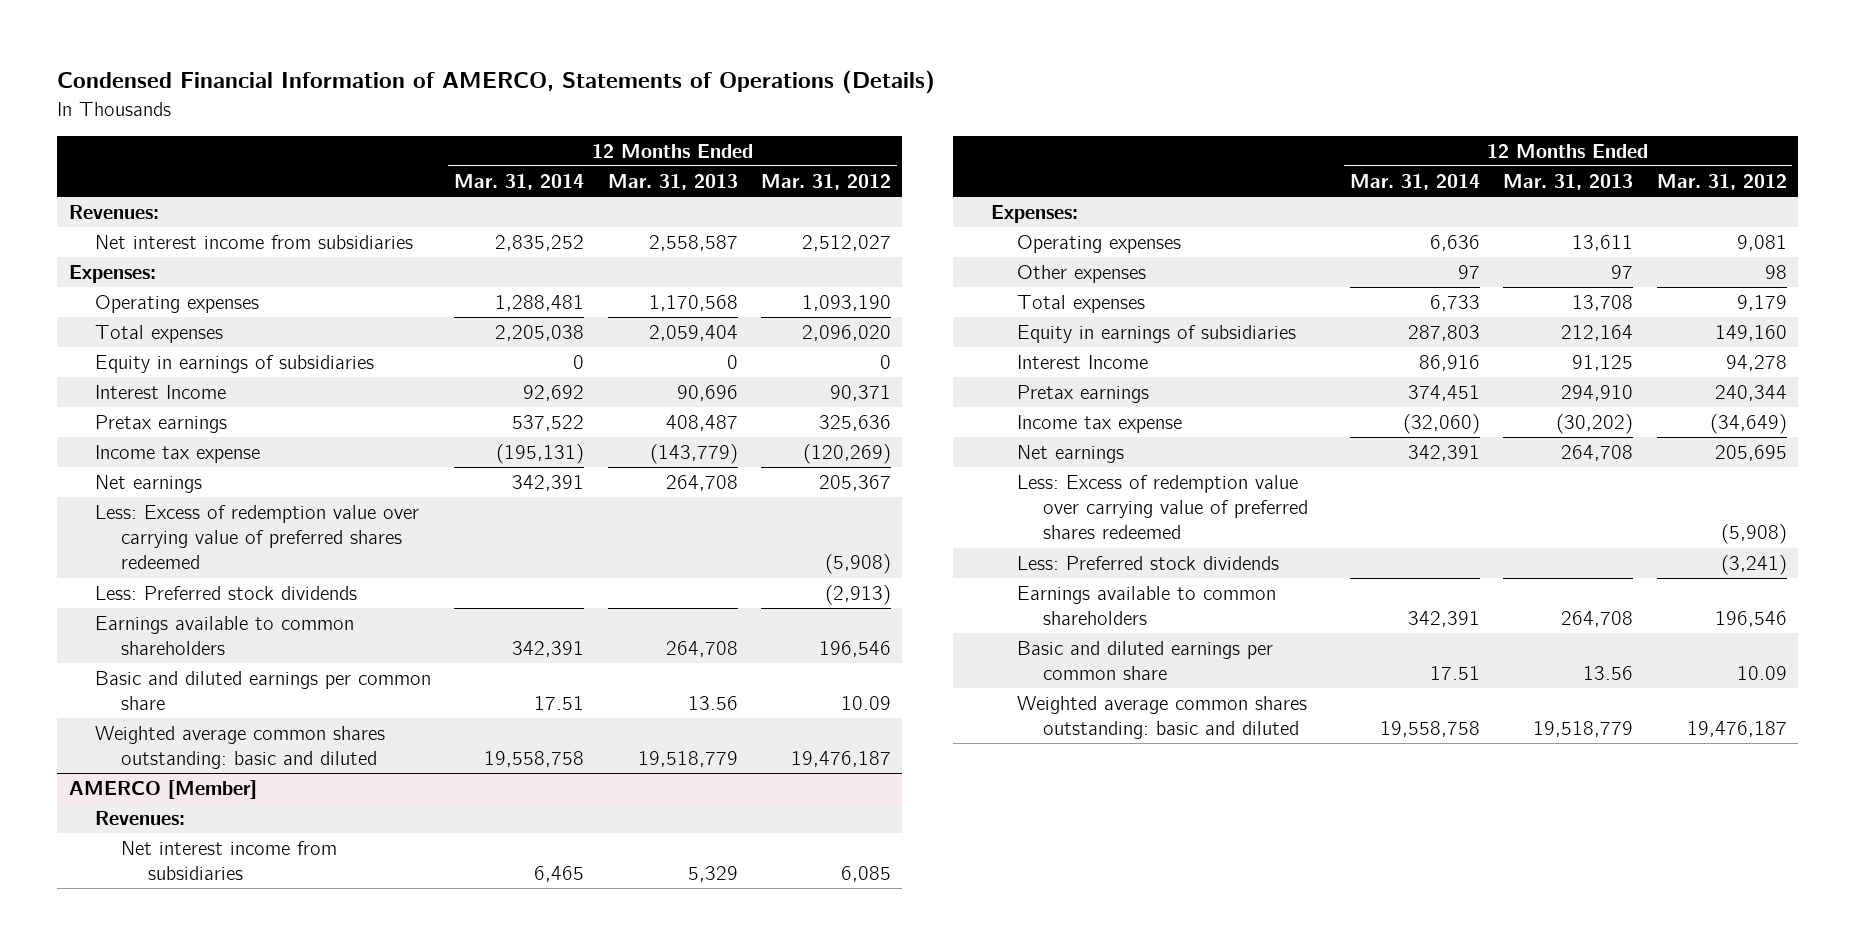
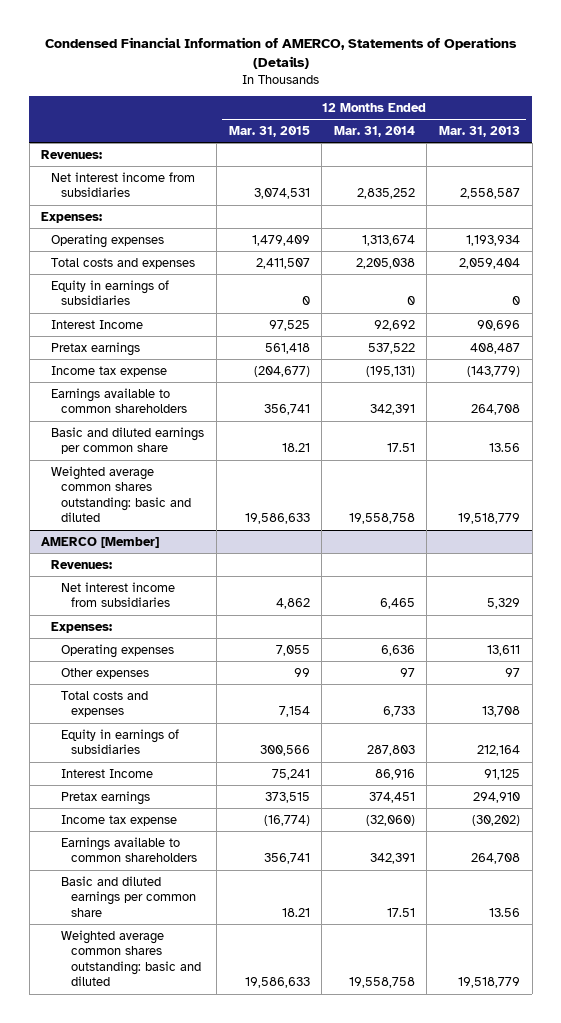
[760,173,891,190] Mar. 31, 2012 -> none
none -> [228,126,310,138] Mar. 31, 2015
[495,295,585,312] 1,288,481 -> [361,234,415,246] 1,313,674
[648,295,738,312] 1,170,568 -> [465,234,520,246] 1,193,934
[94,325,223,344] Total expenses -> [51,257,196,269] Total costs and expenses
[94,475,202,494] Net earnings -> none
[94,505,419,570] Less: Excess of redemption value over carrying value of preferred shares redeemed -> none
[94,586,357,601] Less: Preferred stock dividends -> none
[1017,295,1146,314] Total expenses -> [61,690,149,718] Total costs and expenses
[1017,445,1125,464] Net earnings -> none
[1017,475,1309,540] Less: Excess of redemption value over carrying value of preferred shares redeemed -> none
[1017,556,1280,571] Less: Preferred stock dividends -> none

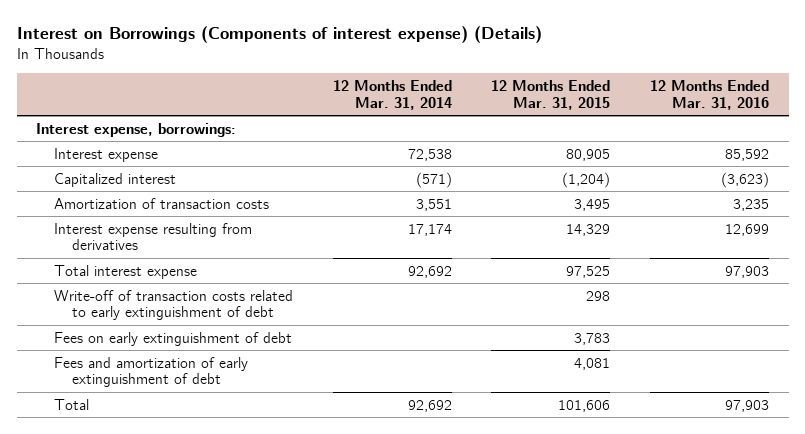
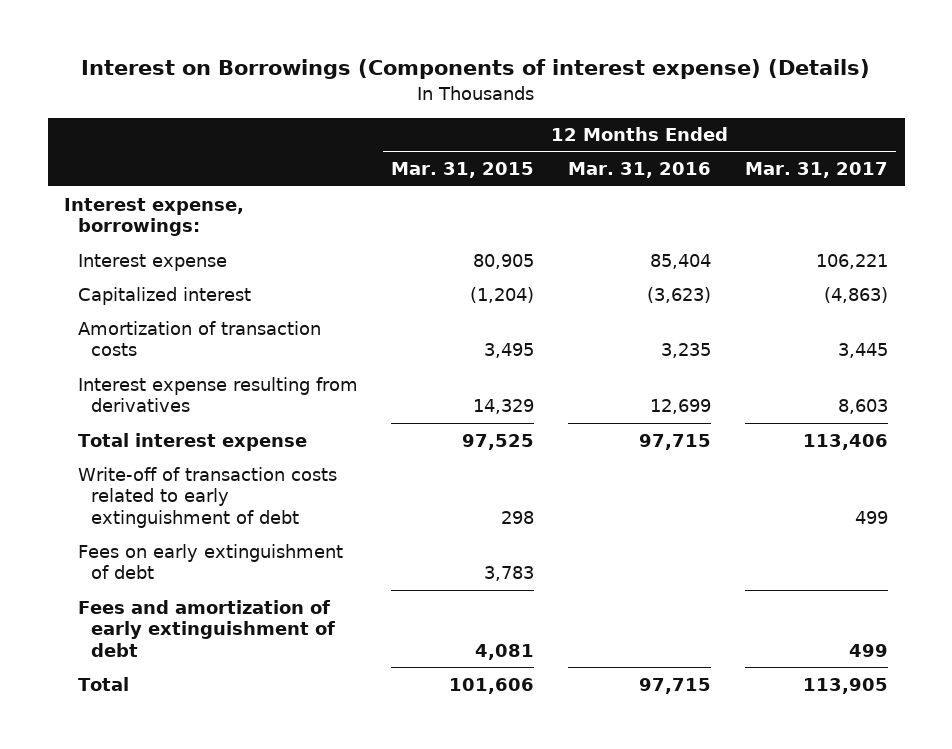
[332,79,452,110] 12 Months Ended Mar. 31, 2014 -> none
none -> [744,162,888,179] Mar. 31, 2017
[724,148,769,161] 85,592 -> [650,253,712,269] 85,404
[724,265,769,278] 97,903 -> [639,433,712,450] 97,715
[724,399,769,412] 97,903 -> [639,677,712,694] 97,715

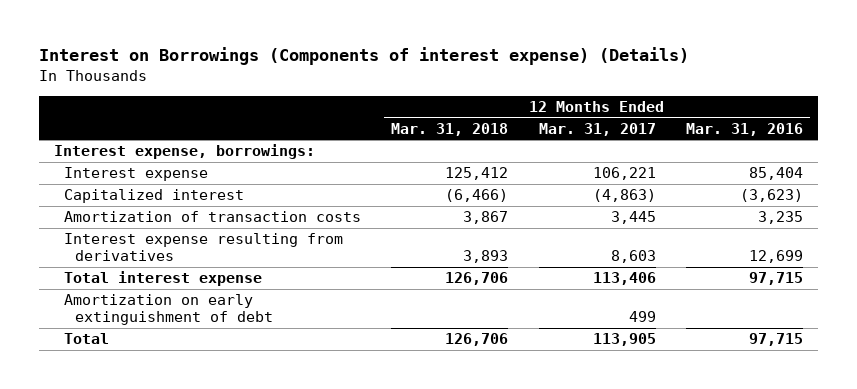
[391,162,535,179] Mar. 31, 2015 -> none
none -> [391,122,509,136] Mar. 31, 2018
[77,543,343,580] Fees on early extinguishment of debt -> none
[77,599,335,657] Fees and amortization of early extinguishment of debt -> none
[77,466,337,528] Write-off of transaction costs related to early extinguishment of debt -> [64,294,273,326] Amortization on early extinguishment of debt

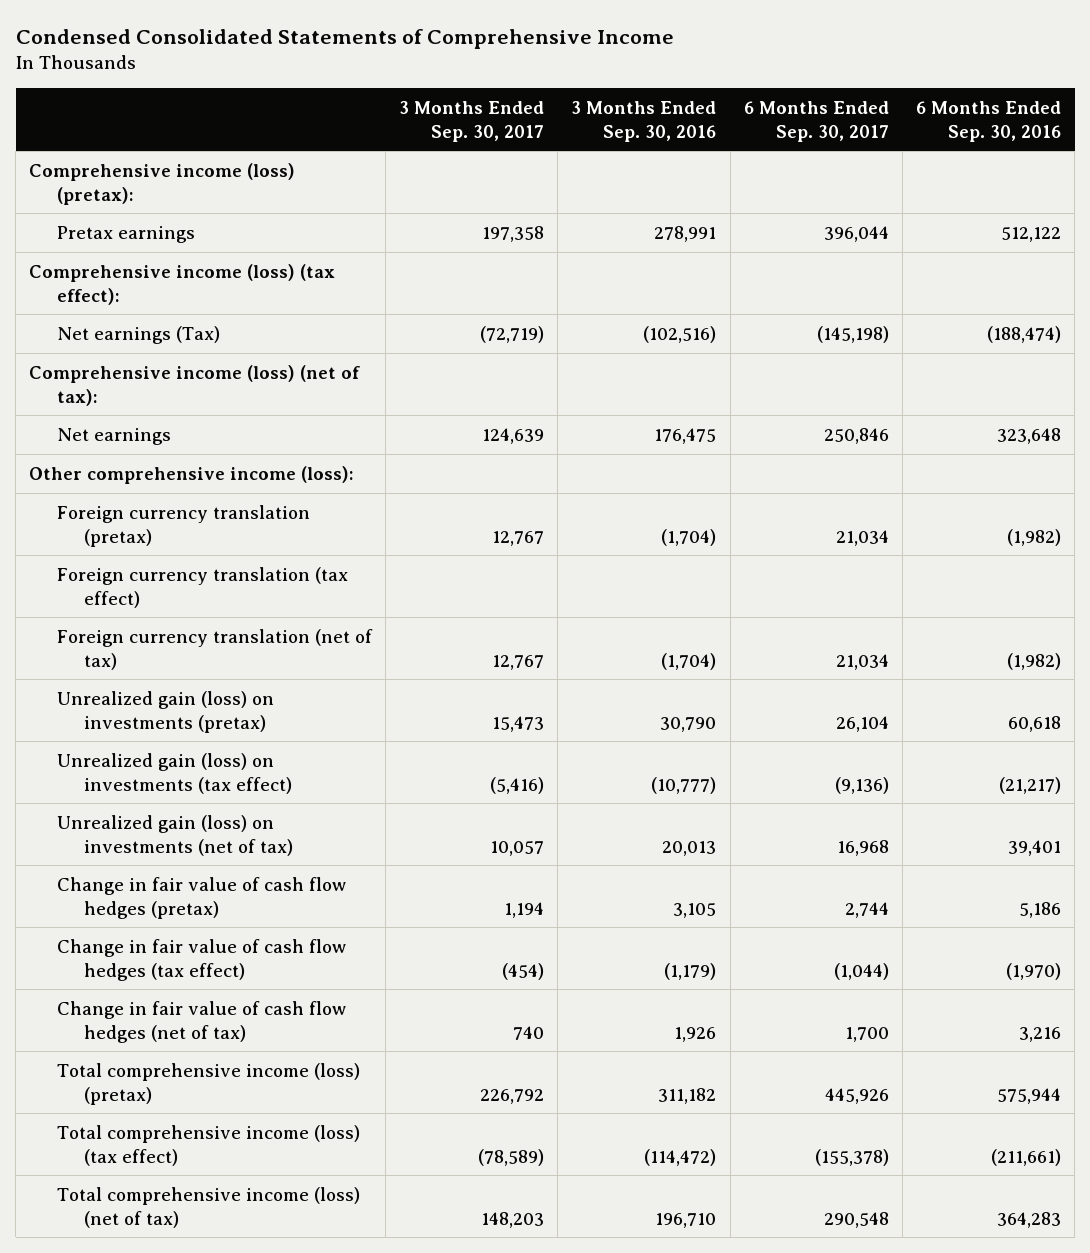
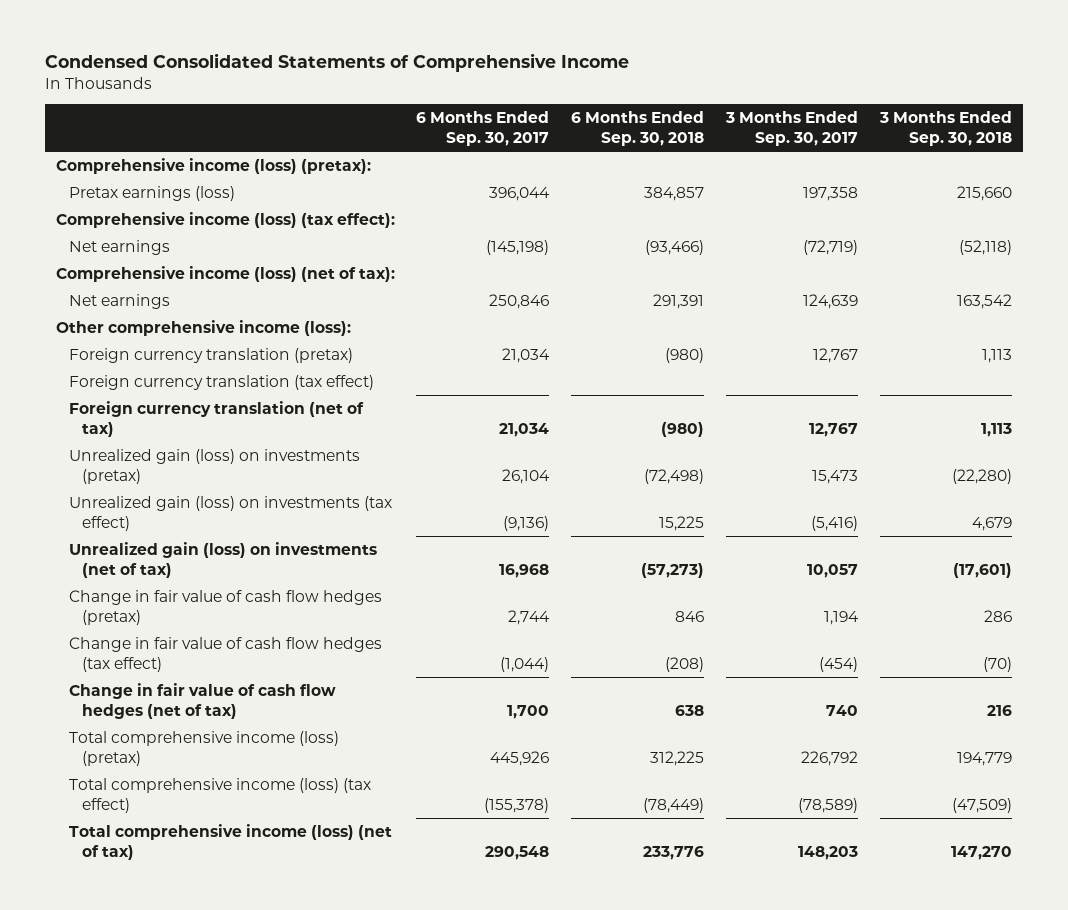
[571,100,717,142] 3 Months Ended Sep. 30, 2016 -> none
[916,100,1062,142] 6 Months Ended Sep. 30, 2016 -> none
none -> [571,111,705,146] 6 Months Ended Sep. 30, 2018
none -> [879,111,1013,146] 3 Months Ended Sep. 30, 2018
[56,225,195,243] Pretax earnings -> [68,186,235,202] Pretax earnings (loss)
[56,325,220,344] Net earnings (Tax) -> [68,240,170,256] Net earnings

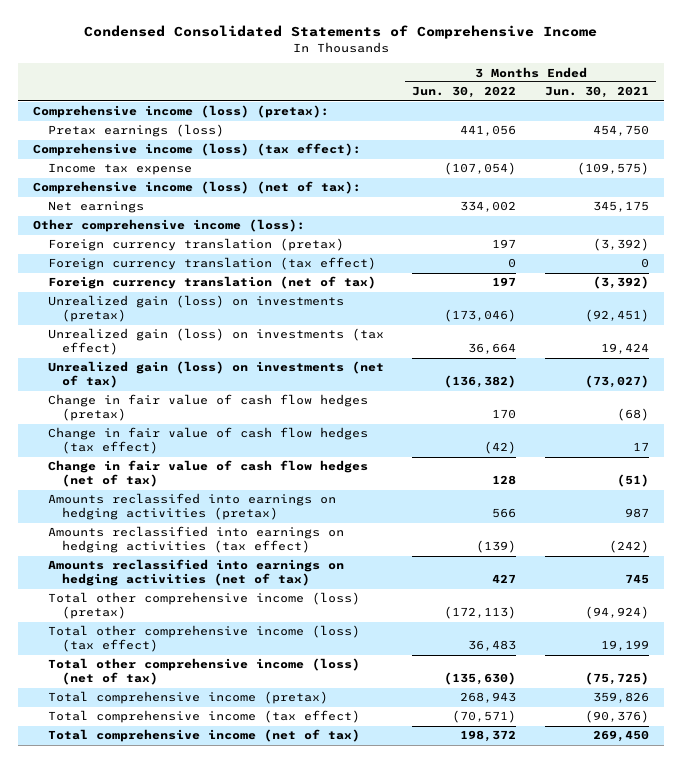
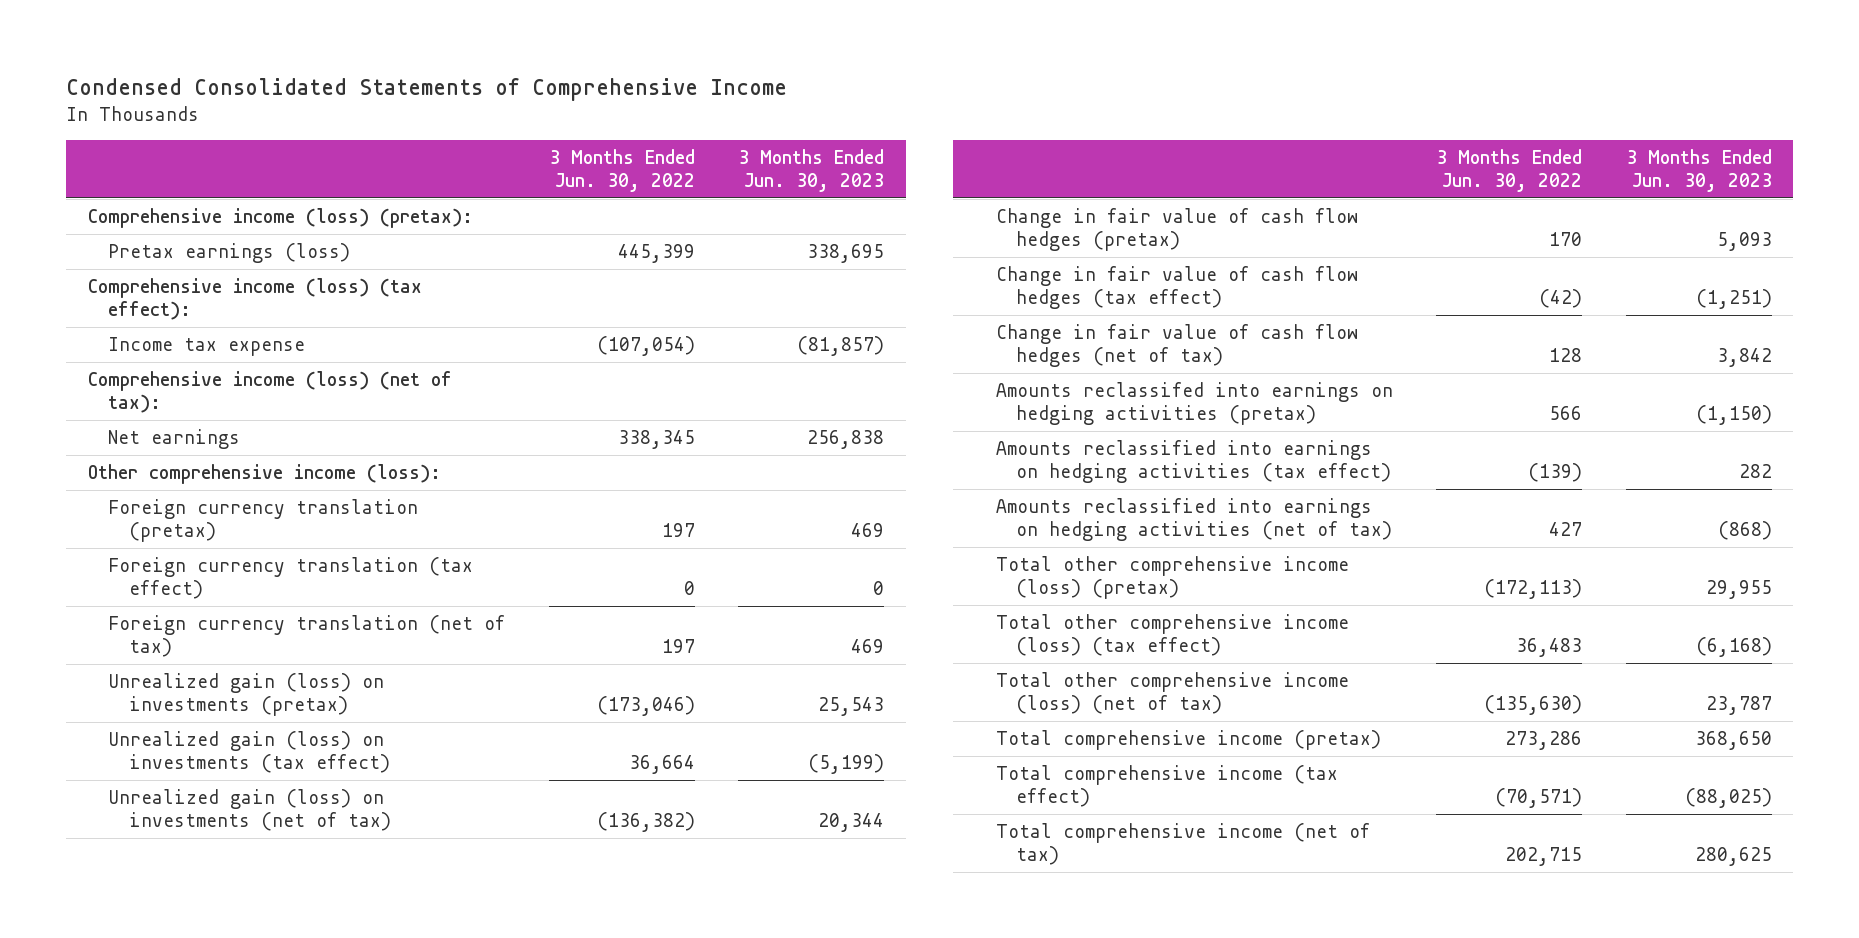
[545,86,650,99] Jun. 30, 2021 -> none
none -> [737,149,884,192] 3 Months Ended Jun. 30, 2023
[460,125,517,137] 441,056 -> [617,244,695,264] 445,399
[460,201,517,213] 334,002 -> [617,430,695,450] 338,345
[460,692,517,704] 268,943 -> [1505,731,1583,751] 273,286
[460,730,517,743] 198,372 -> [1505,846,1583,866] 202,715

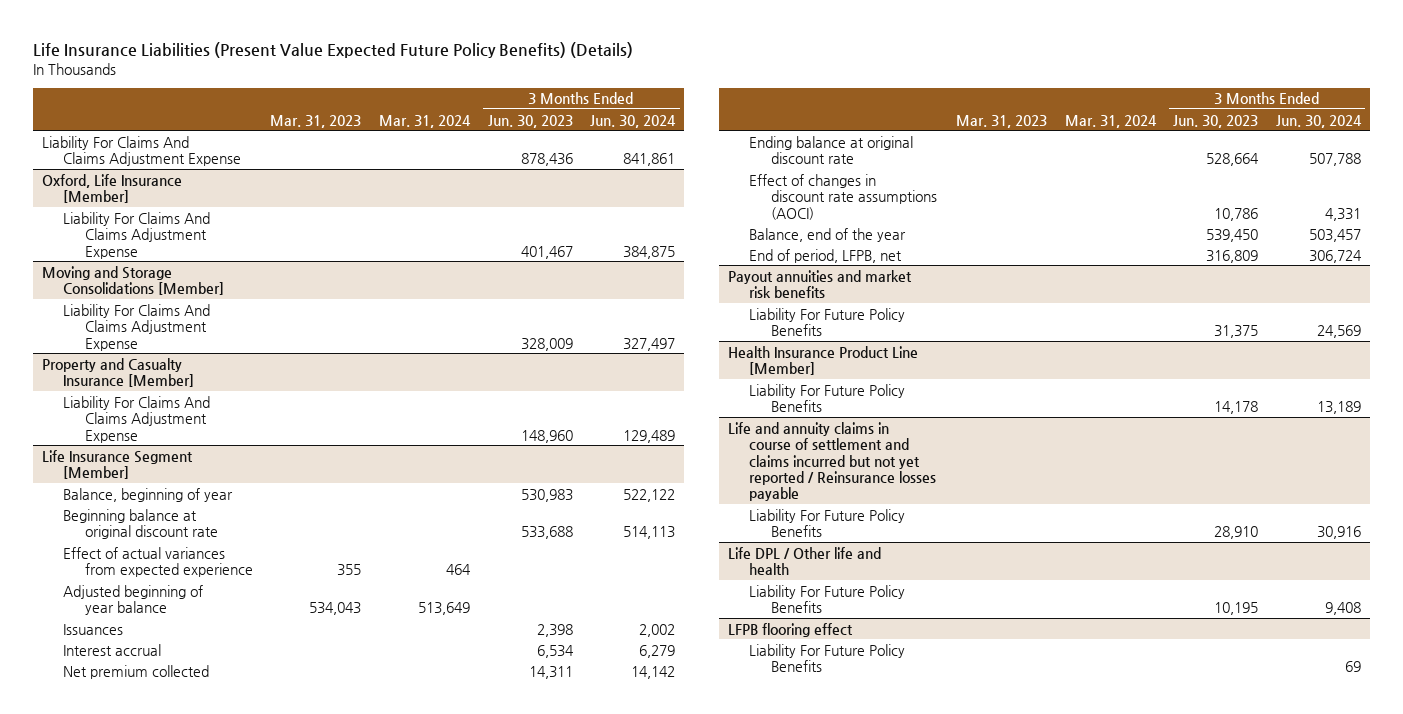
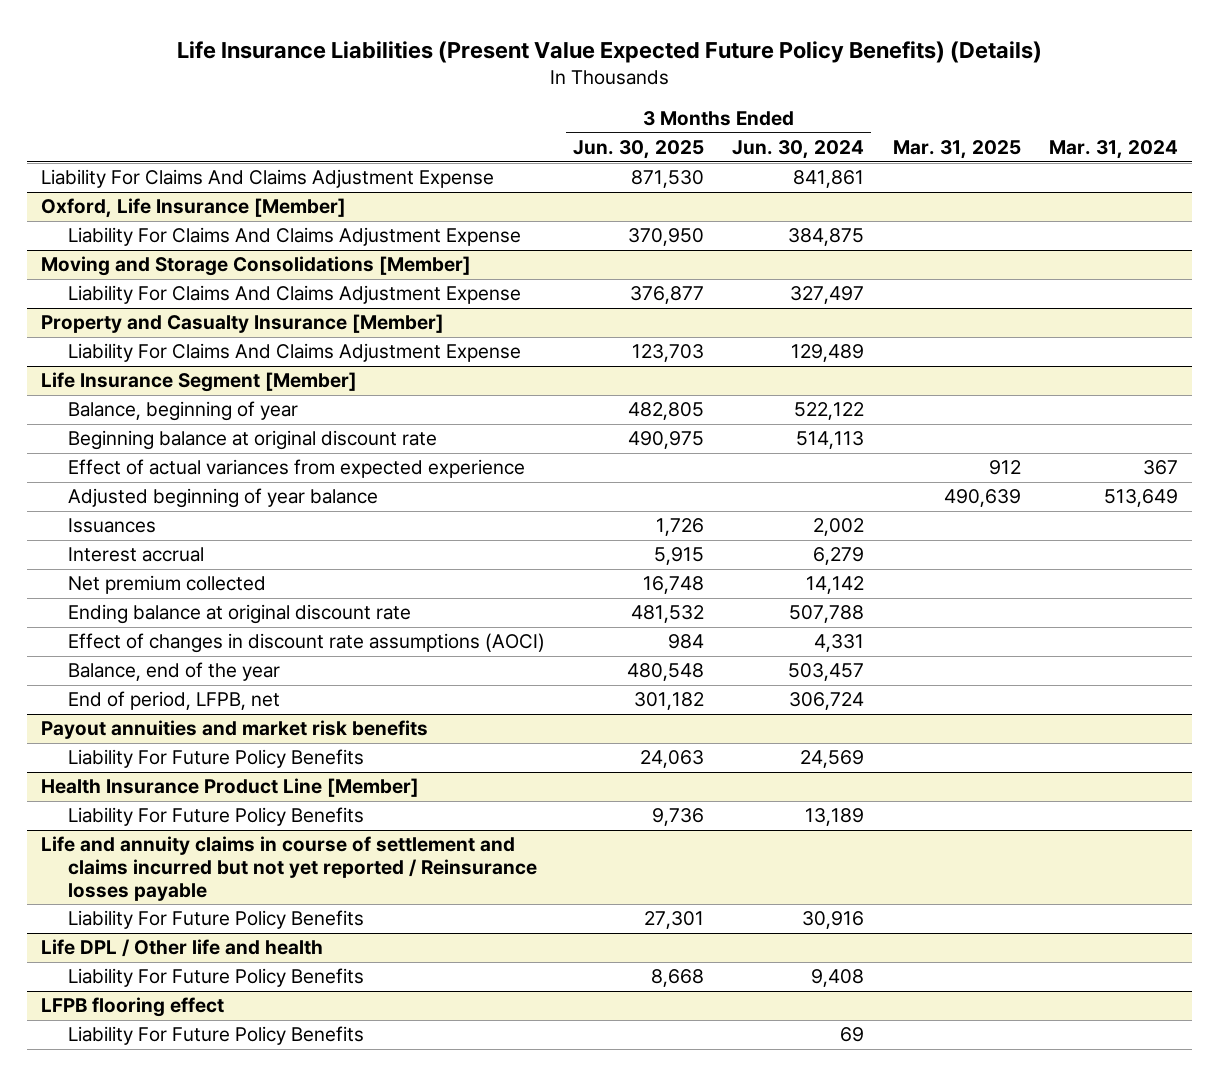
[270,114,362,128] Mar. 31, 2023 -> none
[487,114,573,128] Jun. 30, 2023 -> none
none -> [573,140,705,160] Jun. 30, 2025
none -> [892,140,1021,160] Mar. 31, 2025
[446,564,472,576] 464 -> [1142,460,1178,476] 367

